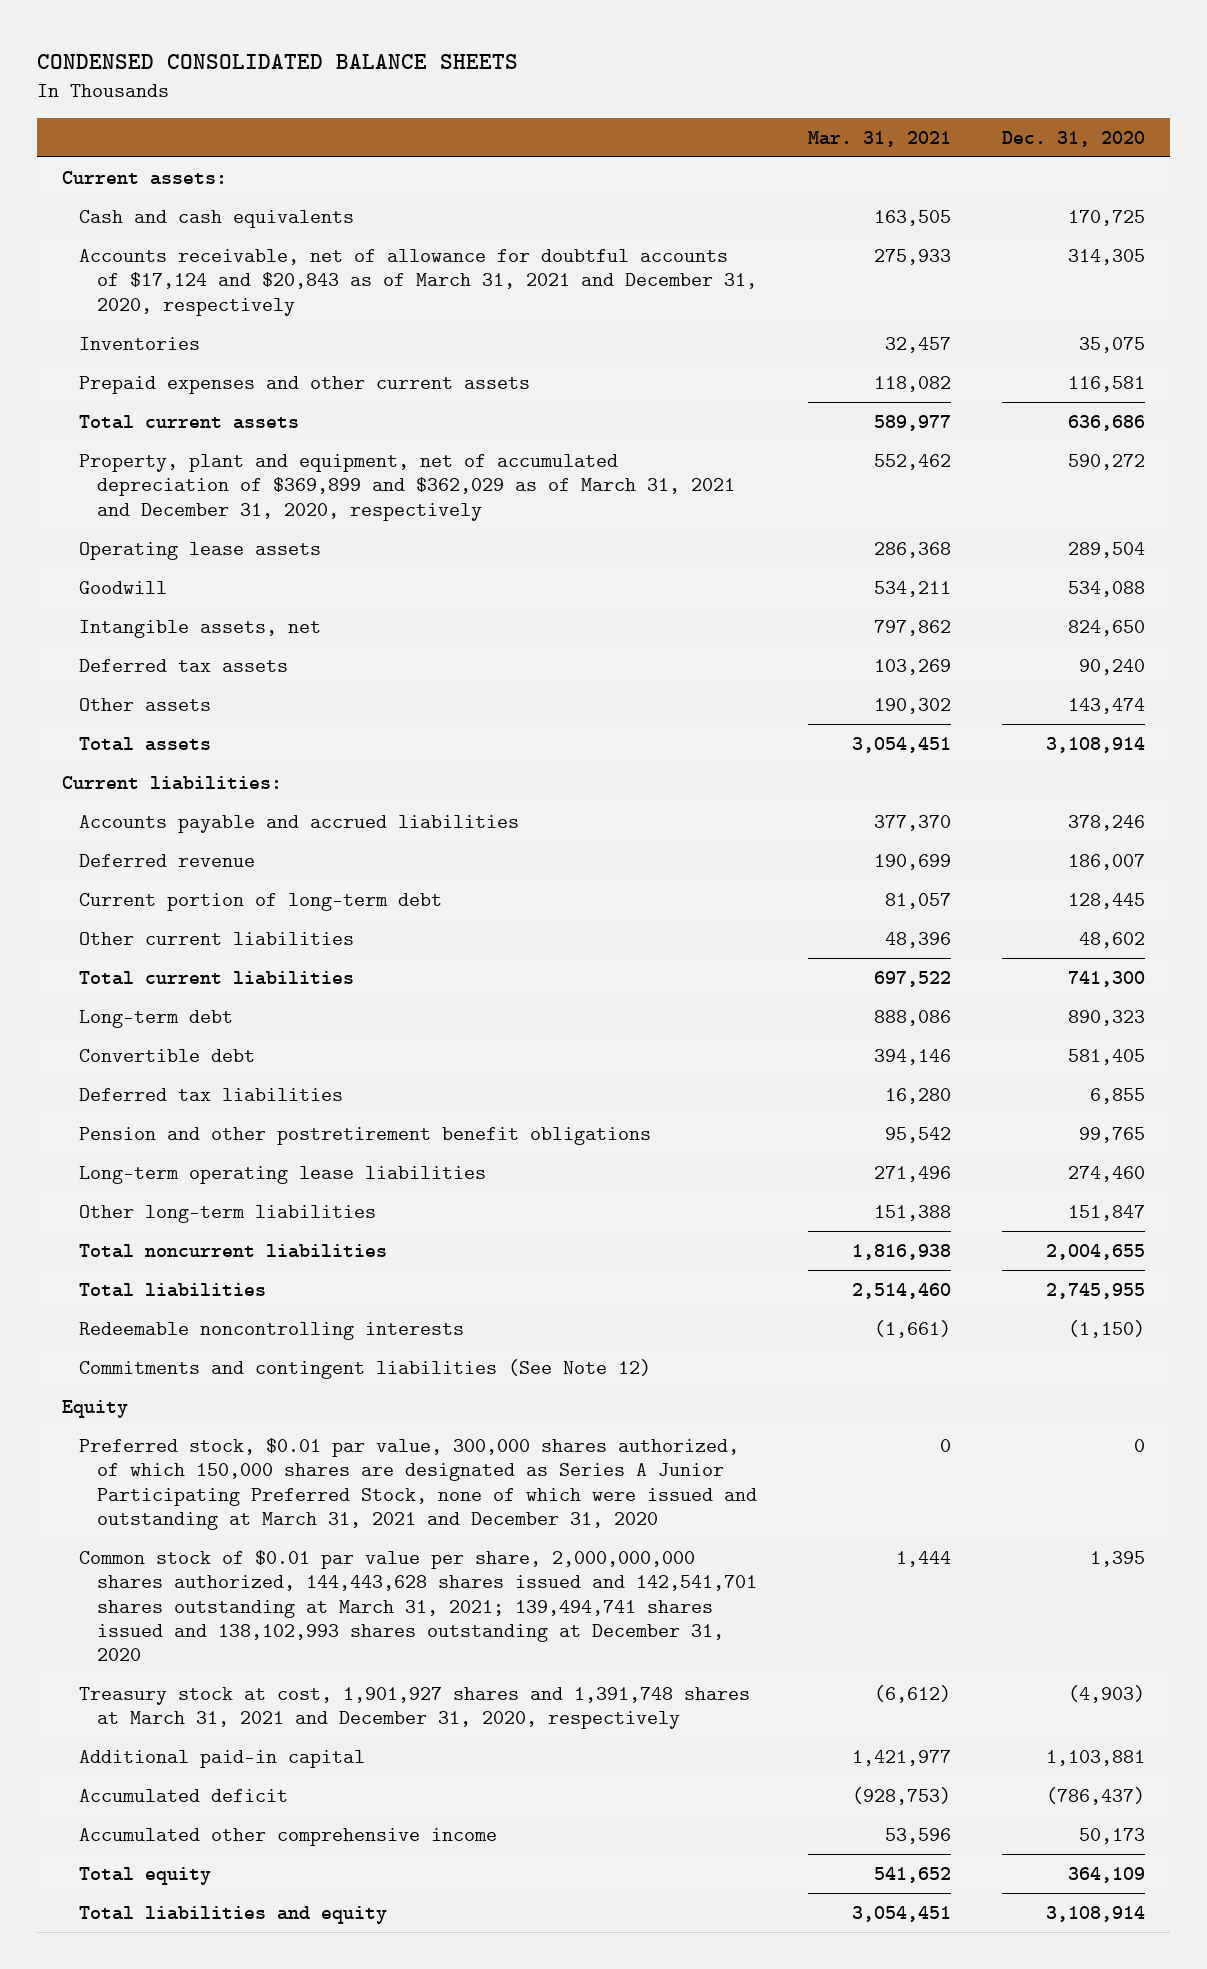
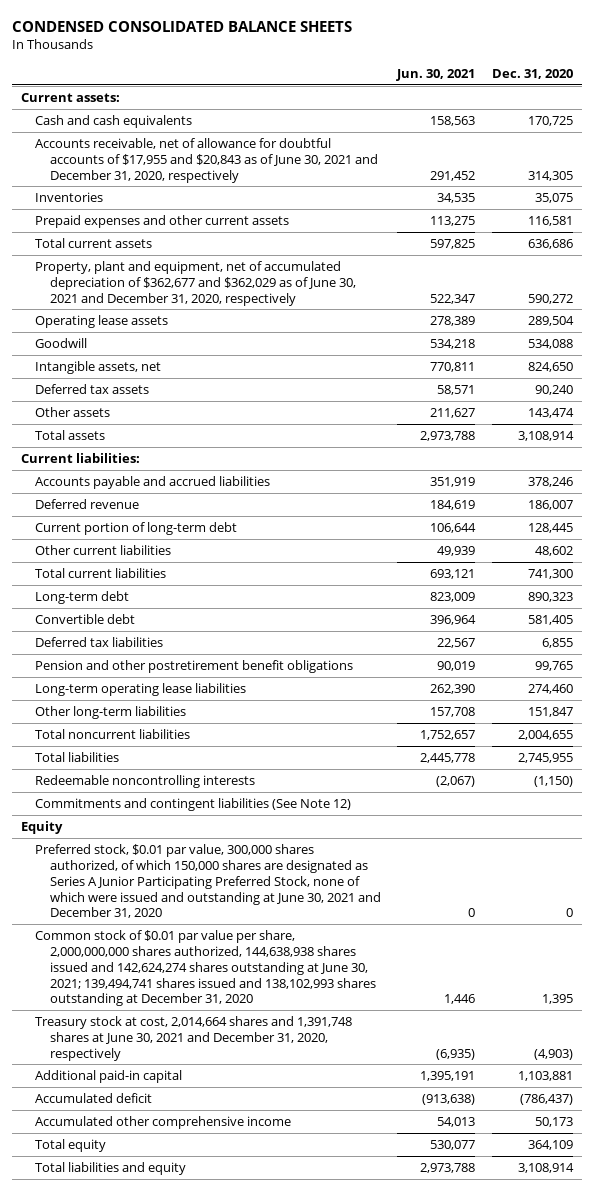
[807,130,951,147] Mar. 31, 2021 -> none
none -> [396,69,476,82] Jun. 30, 2021
[79,248,757,316] Accounts receivable, net of allowance for doubtful accounts of $17,124 and $20,843 as of March 31, 2021 and December 31, 2020, respectively -> [35,137,378,183] Accounts receivable, net of allowance for doubtful accounts of $17,955 and $20,843 as of June 30, 2021 and December 31, 2020, respectively
[79,453,735,521] Property, plant and equipment, net of accumulated depreciation of $369,899 and $362,029 as of March 31, 2021 and December 31, 2020, respectively -> [35,260,356,306] Property, plant and equipment, net of accumulated depreciation of $362,677 and $362,029 as of June 30, 2021 and December 31, 2020, respectively
[79,1437,757,1531] Preferred stock, $0.01 par value, 300,000 shares authorized, of which 150,000 shares are designated as Series A Junior Participating Preferred Stock, none of which were issued and outstanding at March 31, 2021 and December 31, 2020 -> [35,843,381,919] Preferred stock, $0.01 par value, 300,000 shares authorized, of which 150,000 shares are designated as Series A Junior Participating Preferred Stock, none of which were issued and outstanding at June 30, 2021 and December 31, 2020
[79,1549,757,1662] Common stock of $0.01 par value per share, 2,000,000,000 shares authorized, 144,443,628 shares issued and 142,541,701 shares outstanding at March 31, 2021; 139,494,741 shares issued and 138,102,993 shares outstanding at December 31, 2020 -> [35,929,376,1007] Common stock of $0.01 par value per share, 2,000,000,000 shares authorized, 144,638,938 shares issued and 142,624,274 shares outstanding at June 30, 2021; 139,494,741 shares issued and 138,102,993 shares outstanding at December 31, 2020
[79,1686,751,1730] Treasury stock at cost, 1,901,927 shares and 1,391,748 shares at March 31, 2021 and December 31, 2020, respectively -> [35,1015,353,1061] Treasury stock at cost, 2,014,664 shares and 1,391,748 shares at June 30, 2021 and December 31, 2020, respectively

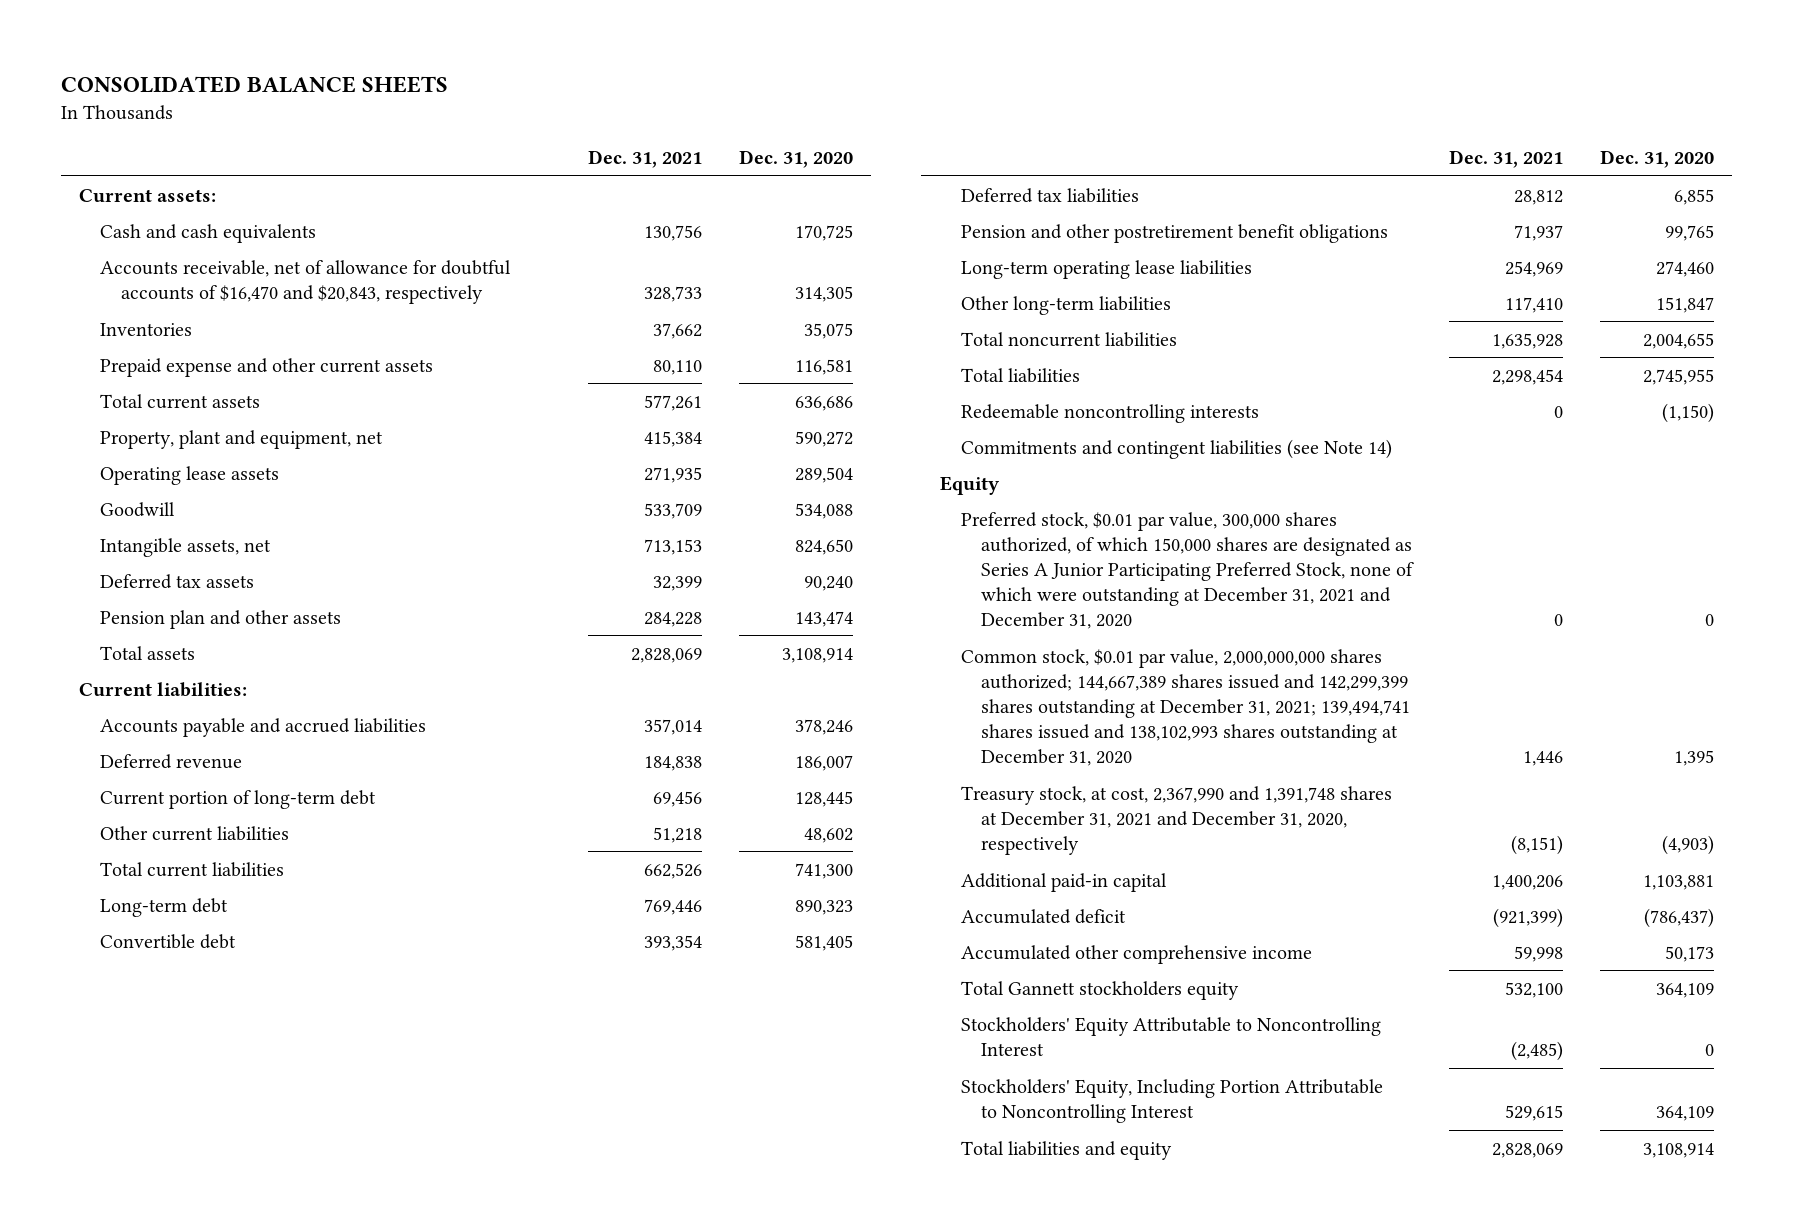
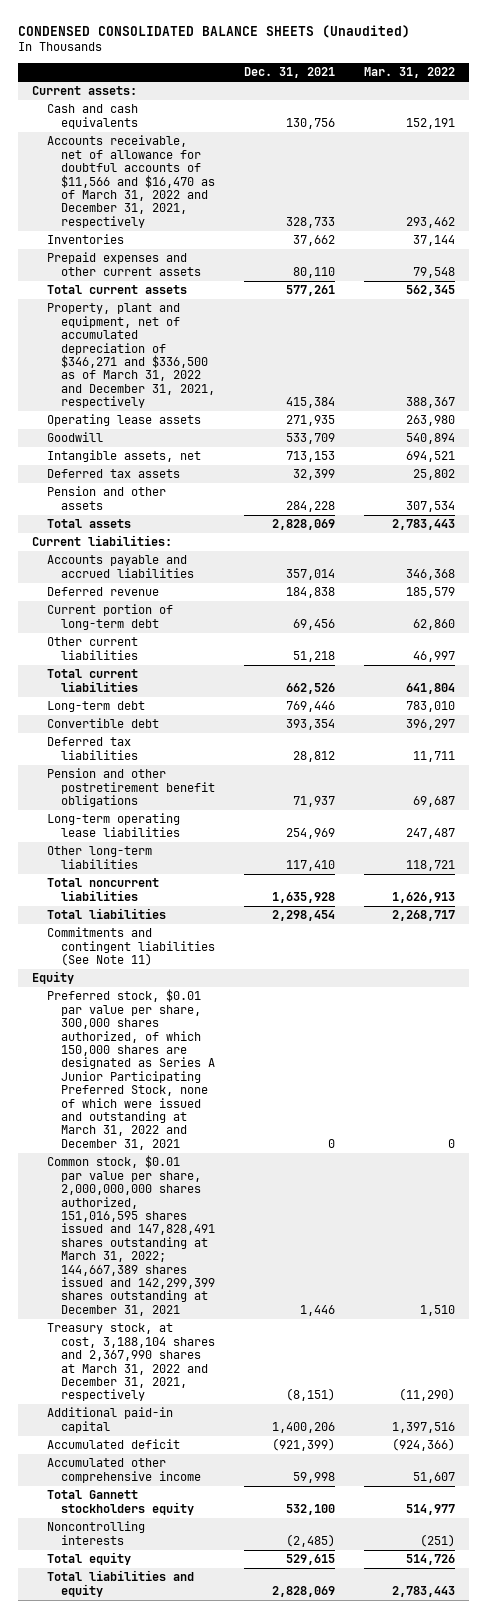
[60,75,448,93] CONSOLIDATED BALANCE SHEETS -> [18,24,411,38] CONDENSED CONSOLIDATED BALANCE SHEETS (Unaudited)
[738,149,853,168] Dec. 31, 2020 -> none
none -> [363,67,455,79] Mar. 31, 2022
[99,259,511,304] Accounts receivable, net of allowance for doubtful accounts of $16,470 and $20,843, respectively -> [46,135,216,228] Accounts receivable, net of allowance for doubtful accounts of $11,566 and $16,470 as of March 31, 2022 and December 31, 2021, respectively
[99,357,433,377] Prepaid expense and other current assets -> [46,252,202,276] Prepaid expenses and other current assets
[99,429,383,449] Property, plant and equipment, net -> [46,303,216,409] Property, plant and equipment, net of accumulated depreciation of $346,271 and $336,500 as of March 31, 2022 and December 31, 2021, respectively
[99,609,341,629] Pension plan and other assets -> [46,486,166,510] Pension and other assets
[960,403,1259,423] Redeemable noncontrolling interests -> none
[960,438,1392,459] Commitments and contingent liabilities (see Note 14) -> [46,927,216,967] Commitments and contingent liabilities (See Note 11)
[960,511,1415,630] Preferred stock, $0.01 par value, 300,000 shares authorized, of which 150,000 shares are designated as Series A Junior Participating Preferred Stock, none of which were outstanding at December 31, 2021 and December 31, 2020 -> [46,989,216,1150] Preferred stock, $0.01 par value per share, 300,000 shares authorized, of which 150,000 shares are designated as Series A Junior Participating Preferred Stock, none of which were issued and outstanding at March 31, 2022 and December 31, 2021
[960,648,1411,767] Common stock, $0.01 par value, 2,000,000,000 shares authorized; 144,667,389 shares issued and 142,299,399 shares outstanding at December 31, 2021; 139,494,741 shares issued and 138,102,993 shares outstanding at December 31, 2020 -> [46,1155,216,1316] Common stock, $0.01 par value per share, 2,000,000,000 shares authorized, 151,016,595 shares issued and 147,828,491 shares outstanding at March 31, 2022; 144,667,389 shares issued and 142,299,399 shares outstanding at December 31, 2021
[960,785,1392,855] Treasury stock, at cost, 2,367,990 and 1,391,748 shares at December 31, 2021 and December 31, 2020, respectively -> [46,1323,216,1402] Treasury stock, at cost, 3,188,104 shares and 2,367,990 shares at March 31, 2022 and December 31, 2021, respectively
[960,1016,1381,1056] Stockholders' Equity Attributable to Noncontrolling Interest -> [46,1521,145,1545] Noncontrolling interests
[960,1078,1383,1123] Stockholders' Equity, Including Portion Attributable to Noncontrolling Interest -> [46,1552,131,1566] Total equity

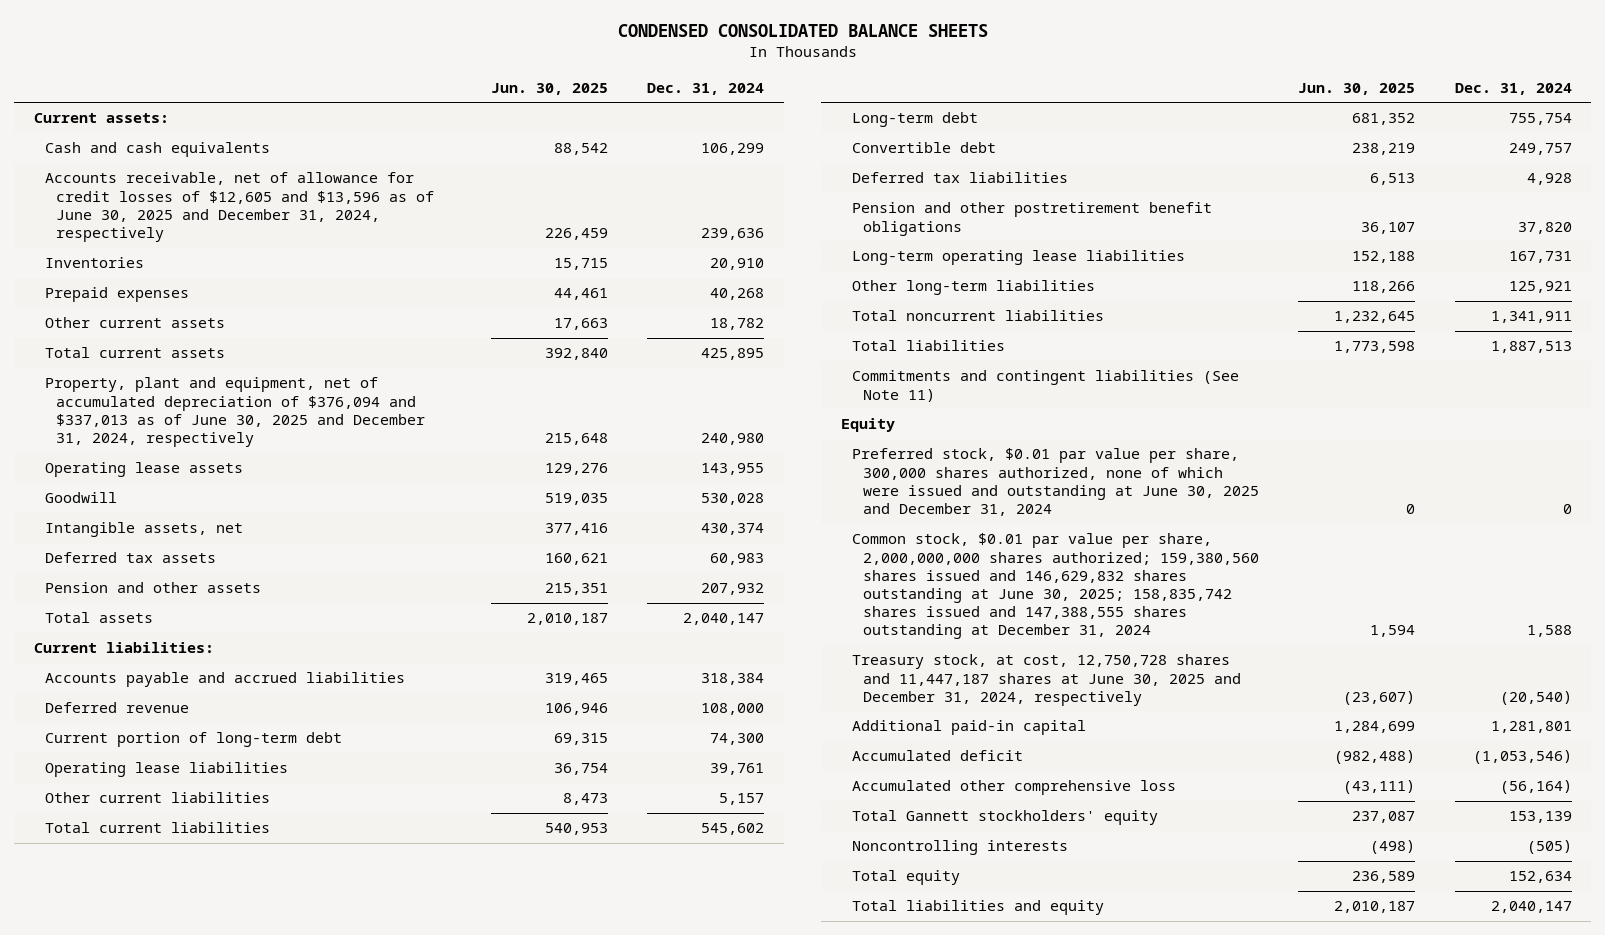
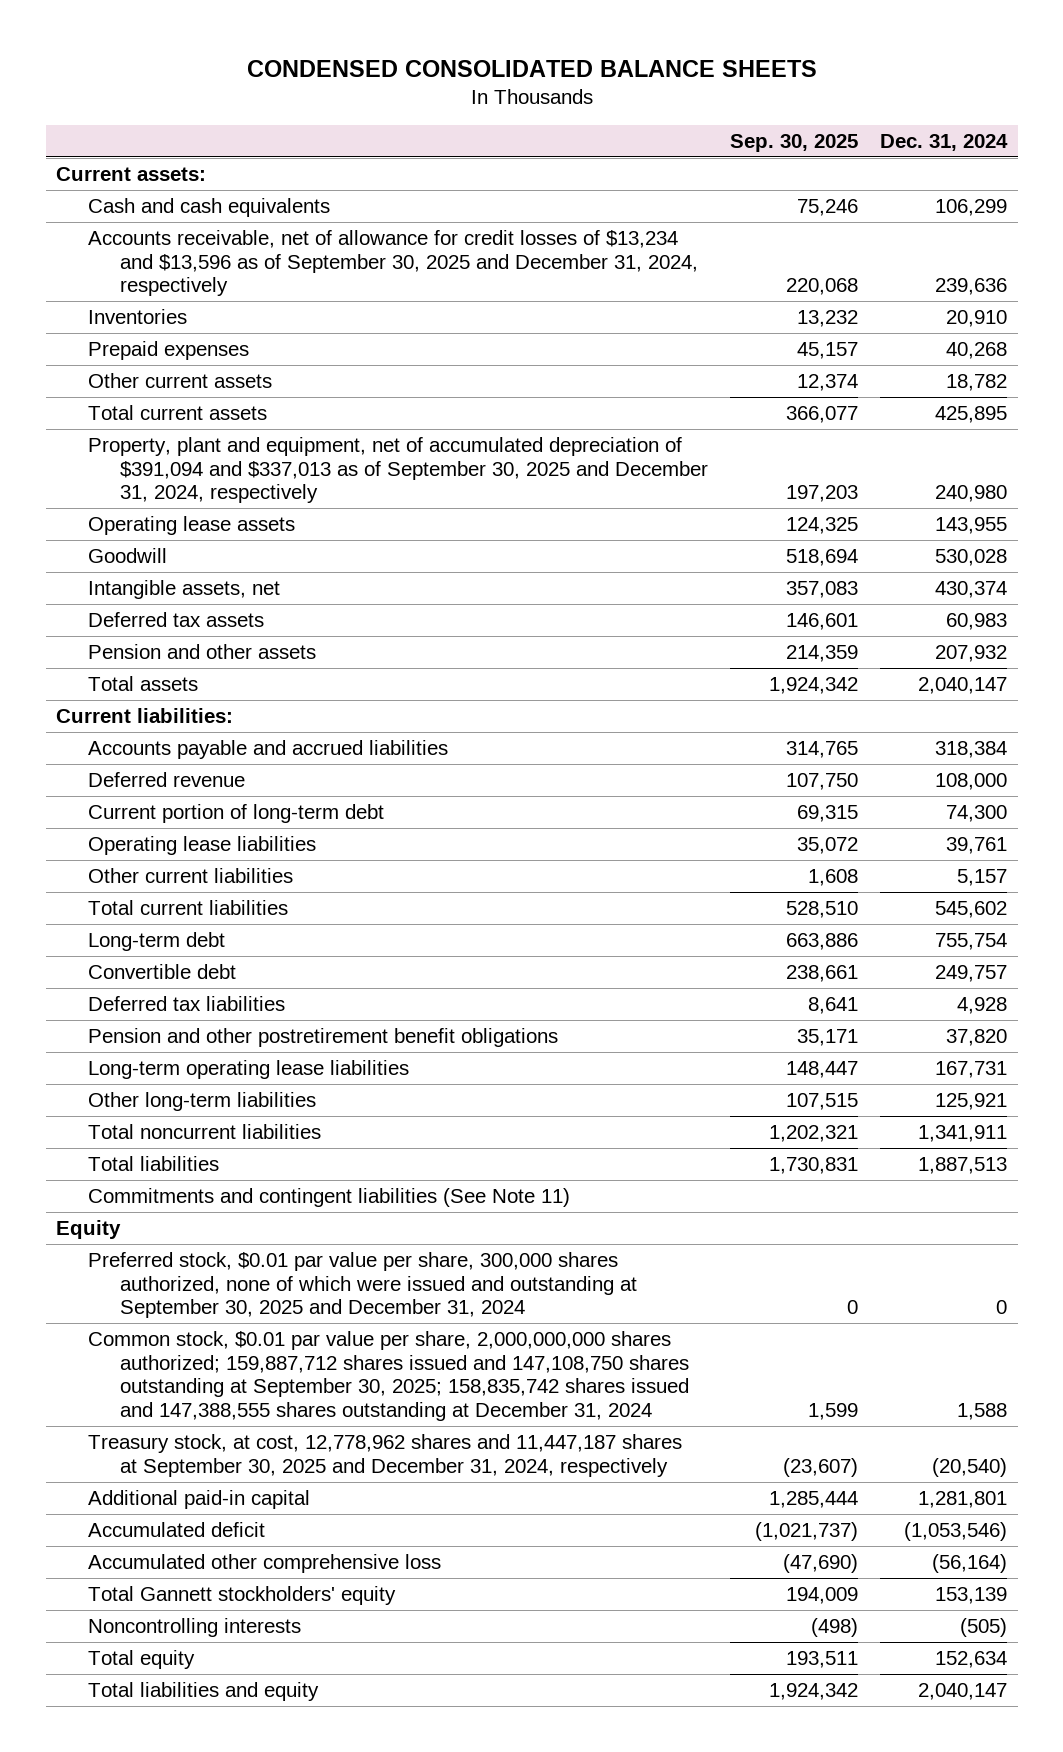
[491,82,609,95] Jun. 30, 2025 -> none
none -> [729,133,858,152] Sep. 30, 2025
[44,172,434,242] Accounts receivable, net of allowance for credit losses of $12,605 and $13,596 as of June 30, 2025 and December 31, 2024, respectively -> [88,230,698,297] Accounts receivable, net of allowance for credit losses of $13,234 and $13,596 as of September 30, 2025 and December 31, 2024, respectively
[44,377,425,447] Property, plant and equipment, net of accumulated depreciation of $376,094 and $337,013 as of June 30, 2025 and December 31, 2024, respectively -> [88,437,708,504] Property, plant and equipment, net of accumulated depreciation of $391,094 and $337,013 as of September 30, 2025 and December 31, 2024, respectively
[851,448,1259,516] Preferred stock, $0.01 par value per share, 300,000 shares authorized, none of which were issued and outstanding at June 30, 2025 and December 31, 2024 -> [88,1252,637,1319] Preferred stock, $0.01 par value per share, 300,000 shares authorized, none of which were issued and outstanding at September 30, 2025 and December 31, 2024
[851,533,1259,640] Common stock, $0.01 par value per share, 2,000,000,000 shares authorized; 159,380,560 shares issued and 146,629,832 shares outstanding at June 30, 2025; 158,835,742 shares issued and 147,388,555 shares outstanding at December 31, 2024 -> [88,1331,689,1421] Common stock, $0.01 par value per share, 2,000,000,000 shares authorized; 159,887,712 shares issued and 147,108,750 shares outstanding at September 30, 2025; 158,835,742 shares issued and 147,388,555 shares outstanding at December 31, 2024
[851,654,1241,706] Treasury stock, at cost, 12,750,728 shares and 11,447,187 shares at June 30, 2025 and December 31, 2024, respectively -> [88,1434,683,1477] Treasury stock, at cost, 12,778,962 shares and 11,447,187 shares at September 30, 2025 and December 31, 2024, respectively

